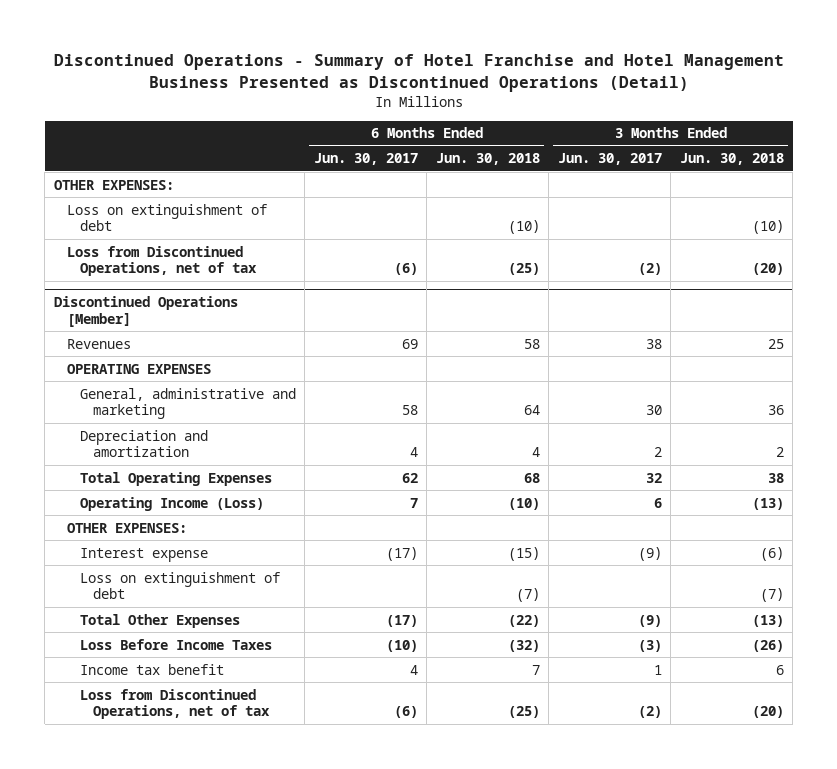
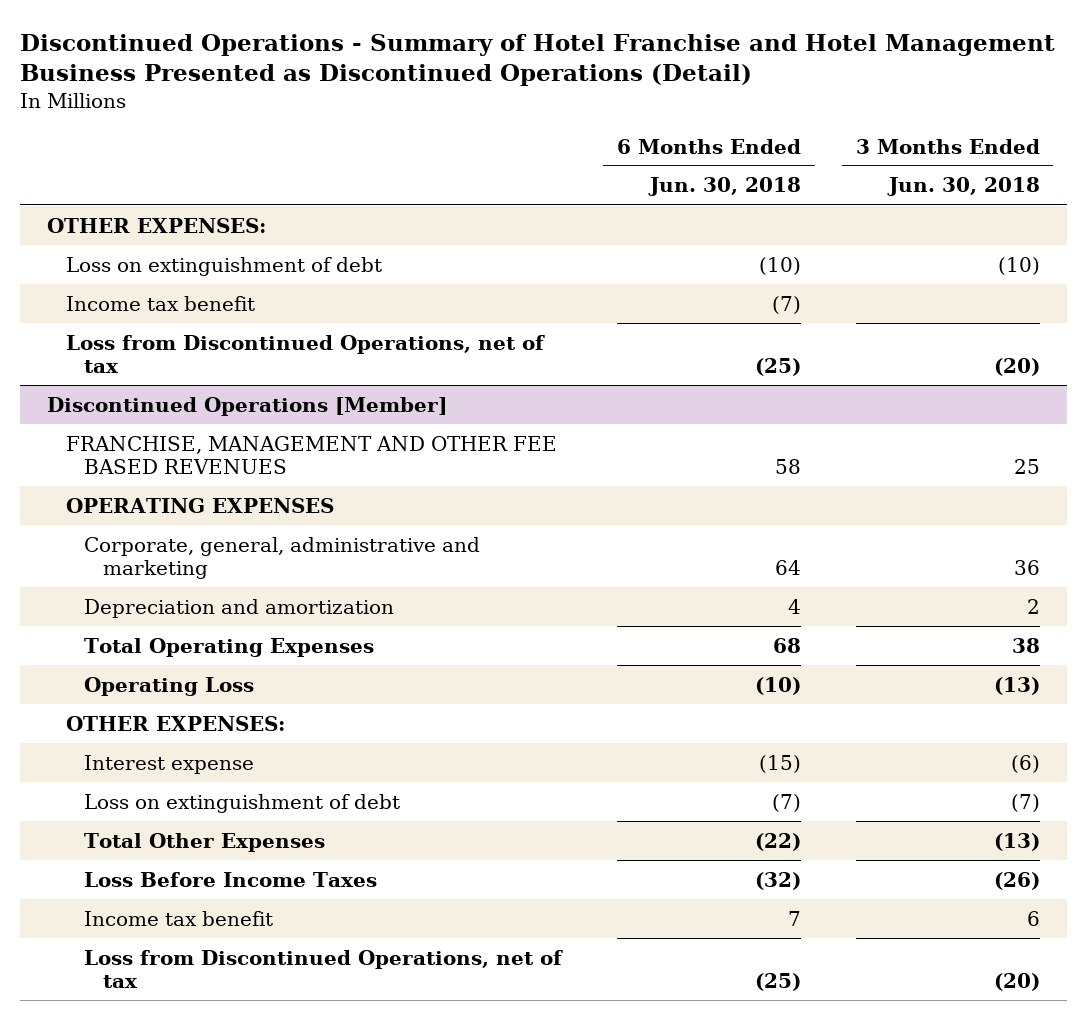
[313,153,418,166] Jun. 30, 2017 -> none
[557,153,662,166] Jun. 30, 2017 -> none
none -> [65,295,255,311] Income tax benefit
[66,338,131,349] Revenues -> [65,435,557,474] FRANCHISE, MANAGEMENT AND OTHER FEE BASED REVENUES
[79,387,296,420] General, administrative and marketing -> [84,536,481,579] Corporate, general, administrative and marketing
[79,496,264,511] Operating Income (Loss) -> [84,676,255,696] Operating Loss

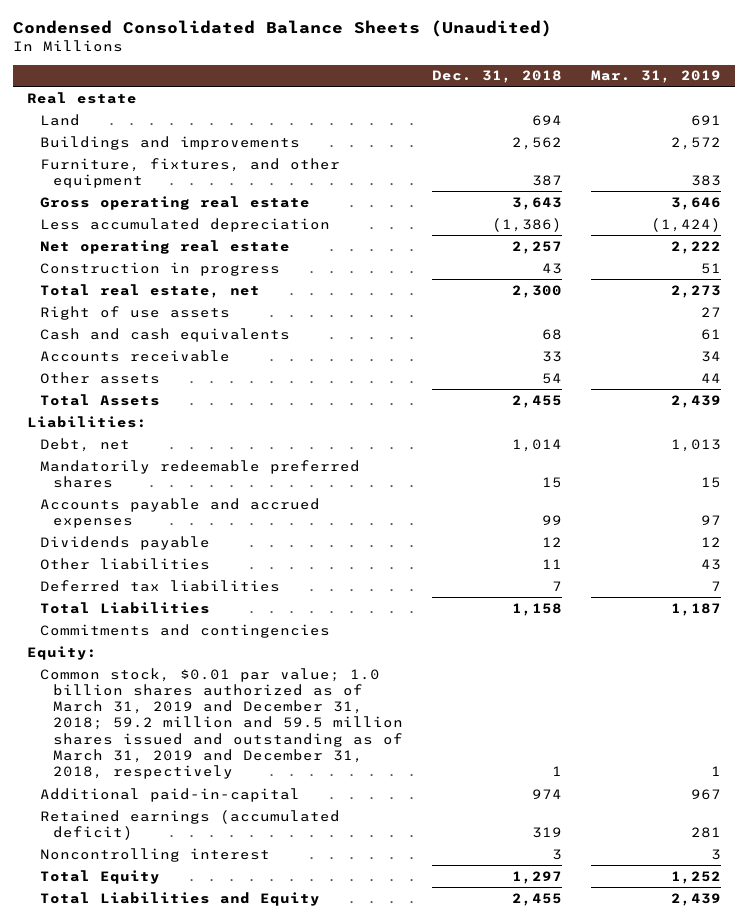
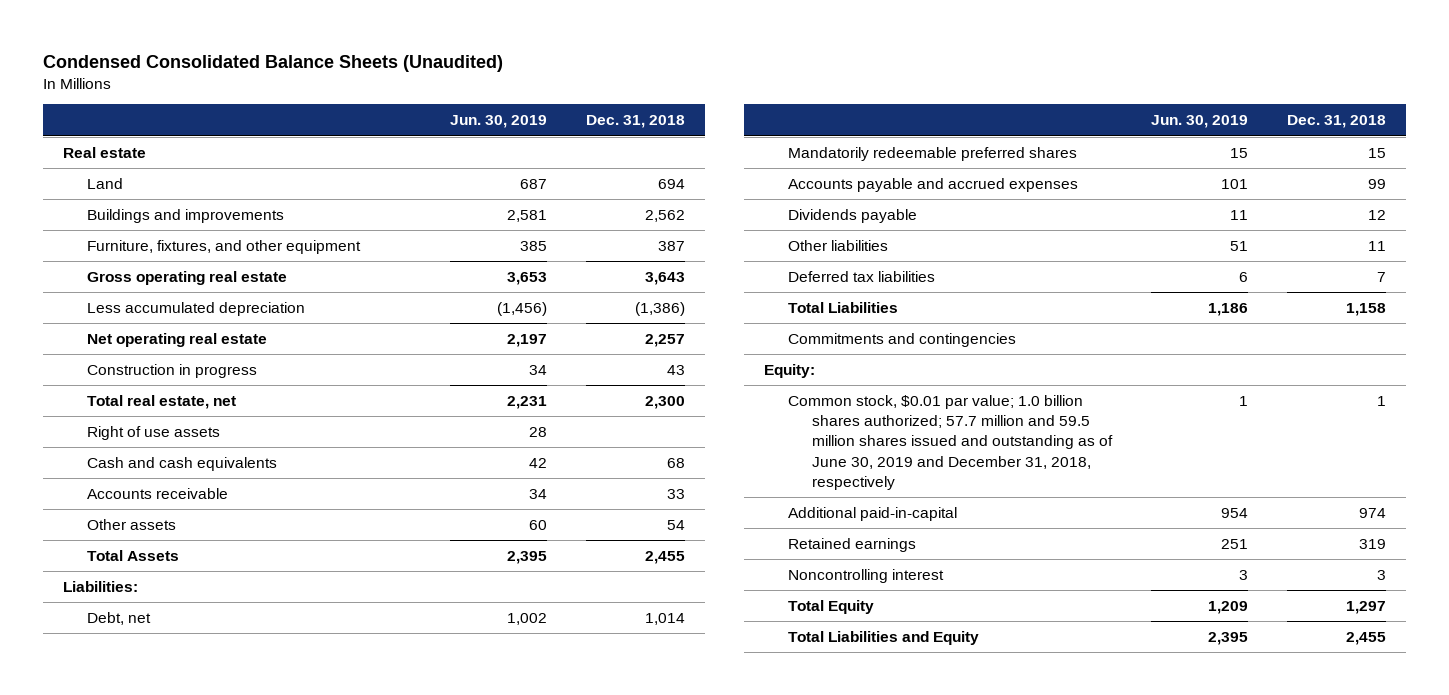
[590,70,721,84] Mar. 31, 2019 -> none
none -> [450,115,548,129] Jun. 30, 2019
[39,667,403,780] Common stock, $0.01 par value; 1.0 billion shares authorized as of March 31, 2019 and December 31, 2018; 59.2 million and 59.5 million shares issued and outstanding as of March 31, 2019 and December 31, 2018, respectively -> [787,395,1113,490] Common stock, $0.01 par value; 1.0 billion shares authorized; 57.7 million and 59.5 million shares issued and outstanding as of June 30, 2019 and December 31, 2018, respectively
[39,809,340,840] Retained earnings (accumulated deficit) -> [787,538,916,553] Retained earnings

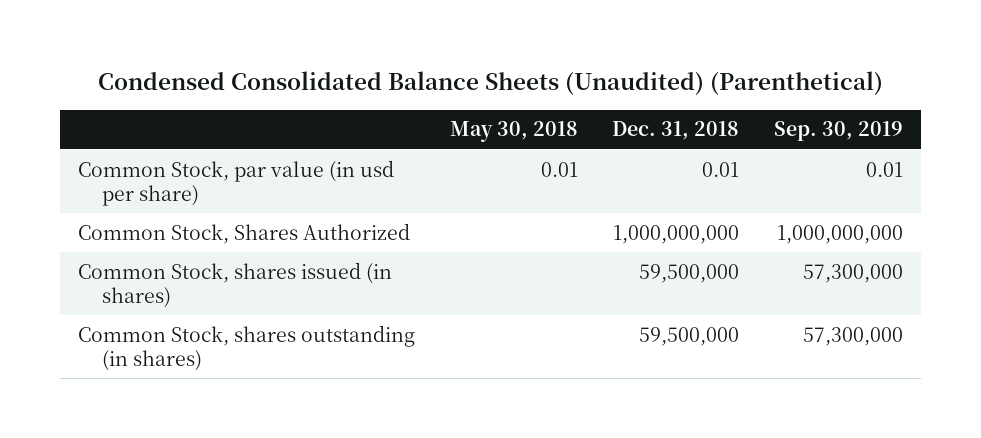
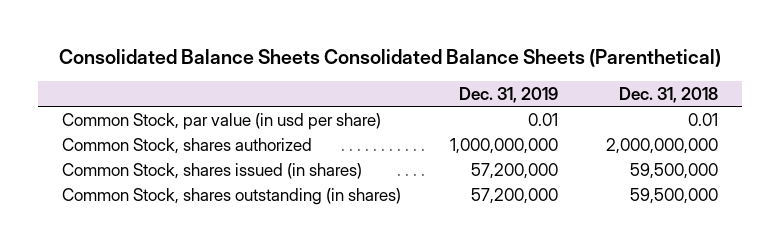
[97,71,883,96] Condensed Consolidated Balance Sheets (Unaudited) (Parenthetical) -> [59,49,722,68] Consolidated Balance Sheets Consolidated Balance Sheets (Parenthetical)
[449,121,578,143] May 30, 2018 -> none
[774,121,904,142] Sep. 30, 2019 -> none
none -> [458,87,558,104] Dec. 31, 2019
[77,222,410,244] Common Stock, Shares Authorized -> [62,137,313,154] Common Stock, shares authorized
[613,224,740,244] 1,000,000,000 -> [606,137,719,154] 2,000,000,000

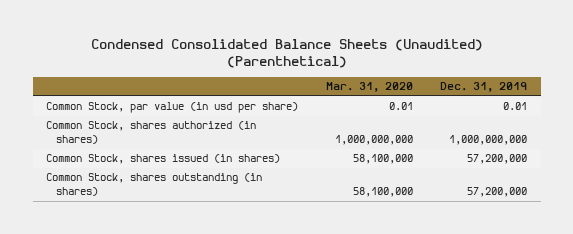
[59,49,722,68] Consolidated Balance Sheets Consolidated Balance Sheets (Parenthetical) -> [90,39,483,69] Condensed Consolidated Balance Sheets (Unaudited) (Parenthetical)
[619,87,719,104] Dec. 31, 2018 -> none
none -> [325,82,413,93] Mar. 31, 2020
[62,137,313,154] Common Stock, shares authorized -> [46,121,257,145] Common Stock, shares authorized (in shares)

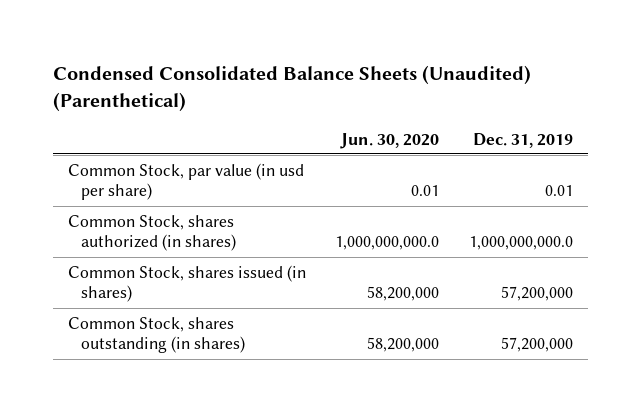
[325,82,413,93] Mar. 31, 2020 -> none
none -> [340,132,440,149] Jun. 30, 2020
[448,135,527,146] 1,000,000,000 -> [469,236,574,251] 1,000,000,000.0

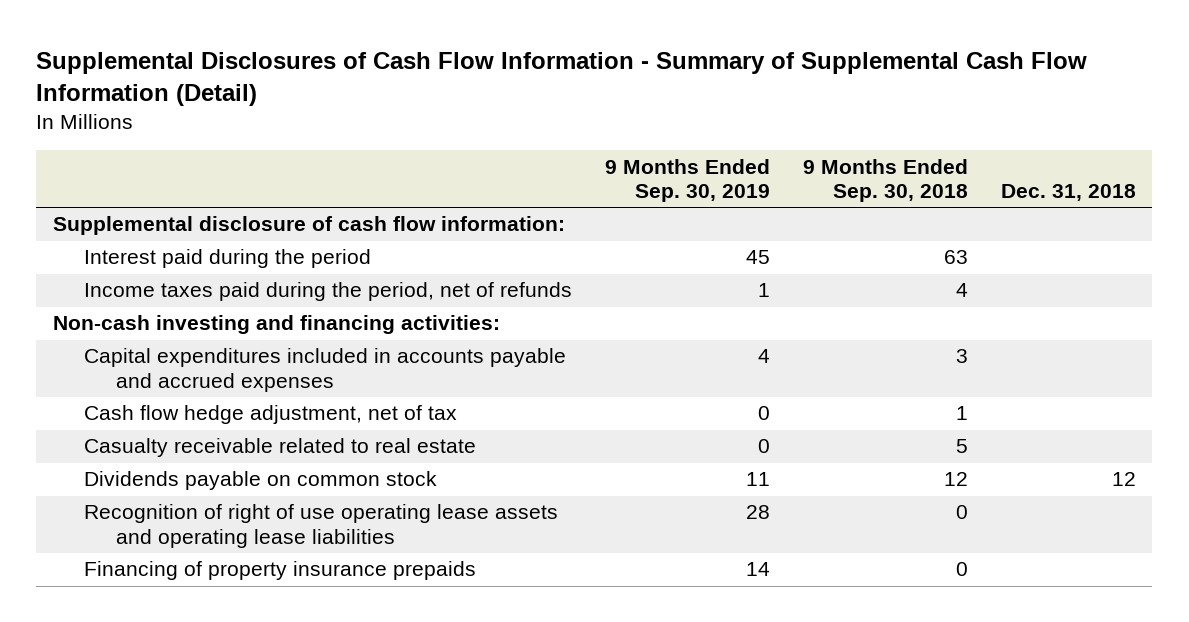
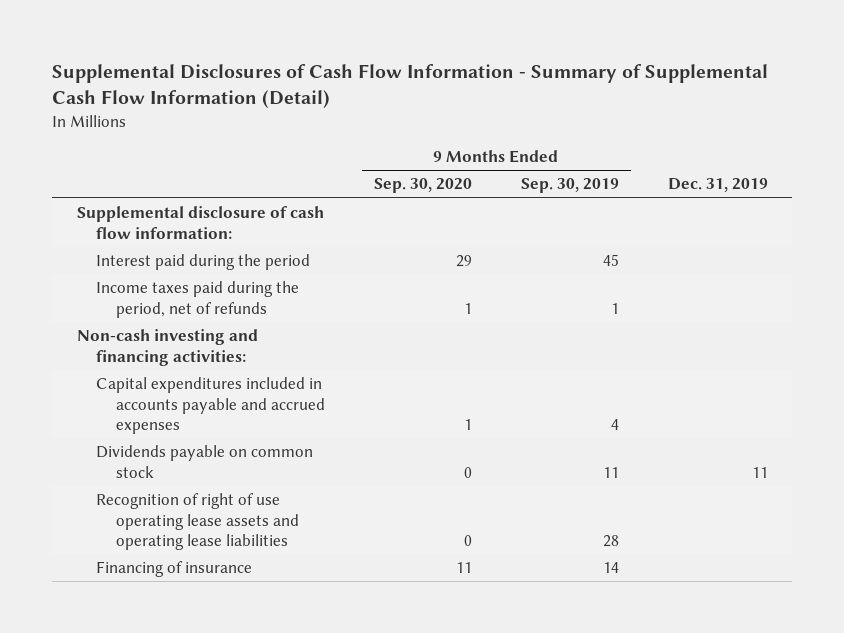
[803,158,969,203] 9 Months Ended Sep. 30, 2018 -> none
[1000,184,1136,202] Dec. 31, 2018 -> none
none -> [373,178,472,194] Sep. 30, 2020
none -> [667,178,768,193] Dec. 31, 2019
[84,405,458,425] Cash flow hedge adjustment, net of tax -> none
[84,438,477,458] Casualty receivable related to real estate -> none
[84,561,477,581] Financing of property insurance prepaids -> [96,560,253,577] Financing of insurance

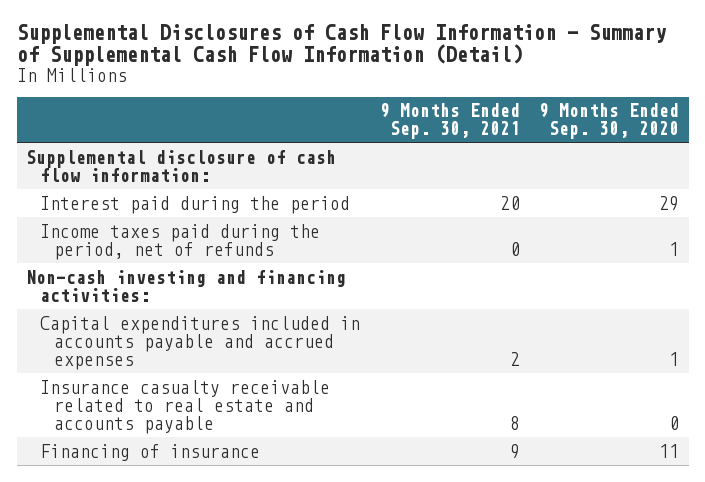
[520,178,619,194] Sep. 30, 2019 -> none
[667,178,768,193] Dec. 31, 2019 -> none
none -> [379,103,520,140] 9 Months Ended Sep. 30, 2021
[96,444,314,478] Dividends payable on common stock -> none
[96,492,300,551] Recognition of right of use operating lease assets and operating lease liabilities -> none
none -> [40,379,331,434] Insurance casualty receivable related to real estate and accounts payable

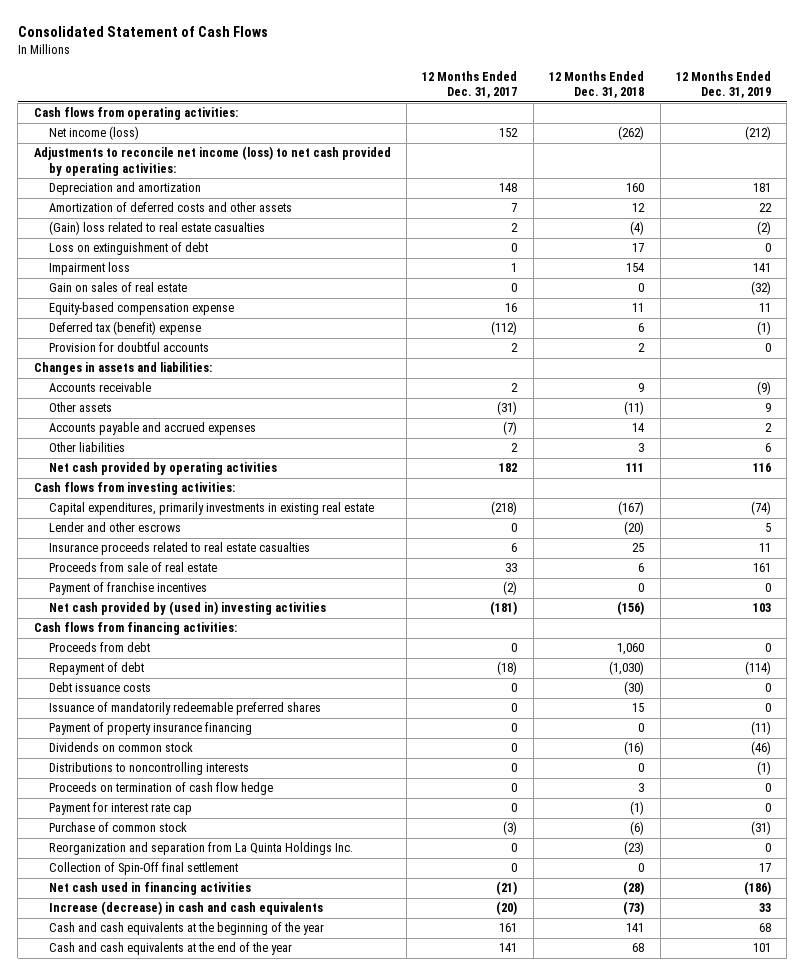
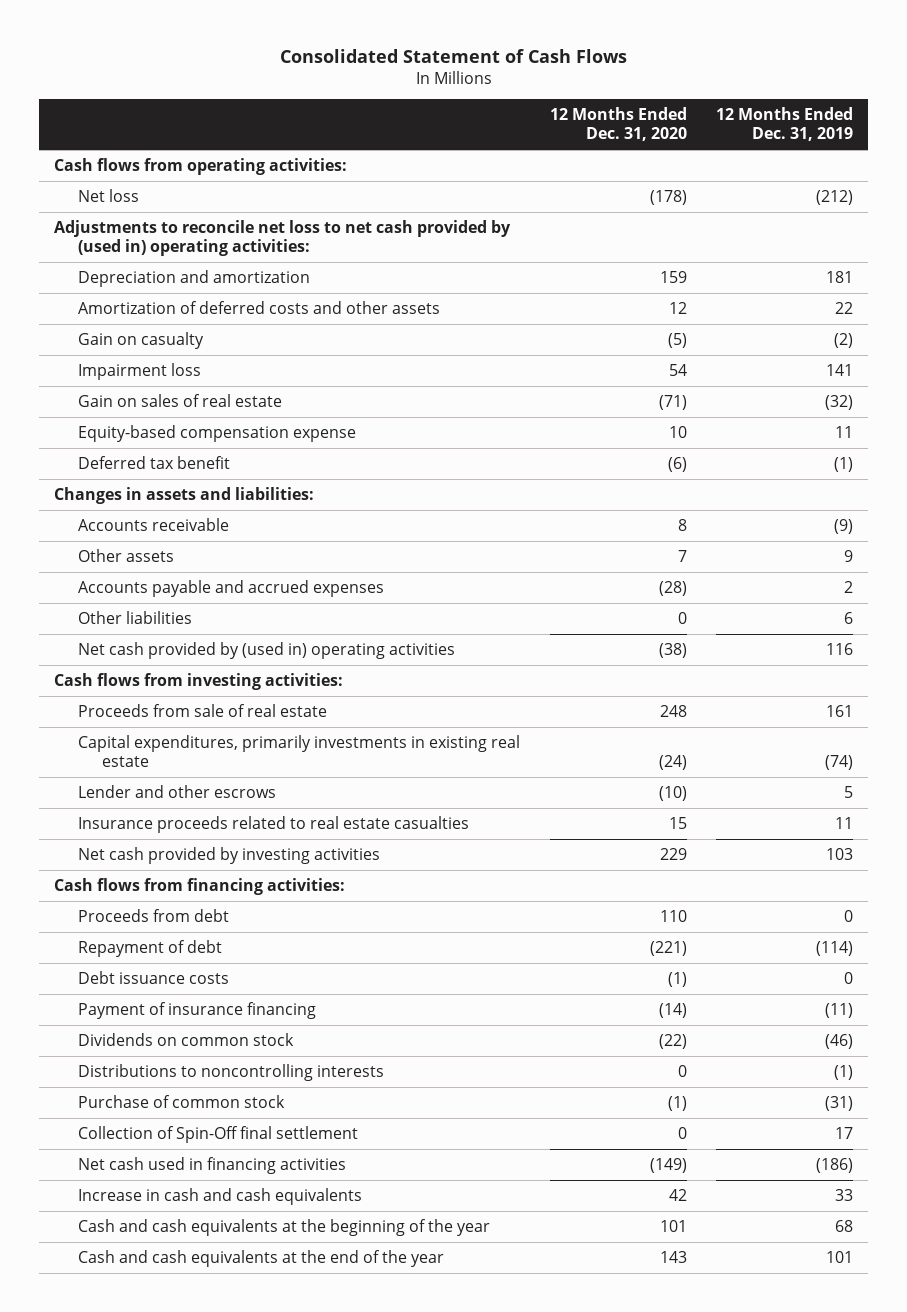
[422,70,518,99] 12 Months Ended Dec. 31, 2017 -> none
[549,70,645,99] 12 Months Ended Dec. 31, 2018 -> none
none -> [549,106,687,142] 12 Months Ended Dec. 31, 2020
[49,126,140,141] Net income (loss) -> [78,188,140,202] Net loss
[33,146,391,176] Adjustments to reconcile net income (loss) to net cash provided by operating activities: -> [53,219,511,257] Adjustments to reconcile net loss to net cash provided by (used in) operating activities:
[49,242,209,256] Loss on extinguishment of debt -> none
[49,221,266,236] (Gain) loss related to real estate casualties -> [78,331,205,349] Gain on casualty
[49,342,210,353] Provision for doubtful accounts -> none
[49,321,202,336] Deferred tax (benefit) expense -> [78,455,231,469] Deferred tax benefit
[49,462,278,476] Net cash provided by operating activities -> [78,641,456,659] Net cash provided by (used in) operating activities
[49,562,218,573] Proceeds from sale of real estate -> [78,703,328,717] Proceeds from sale of real estate
[49,582,208,596] Payment of franchise incentives -> none
[49,601,327,616] Net cash provided by (used in) investing activities -> [78,846,381,864] Net cash provided by investing activities
[49,702,322,716] Issuance of mandatorily redeemable preferred shares -> none
[49,722,253,736] Payment of property insurance financing -> [78,1001,317,1019] Payment of insurance financing
[49,782,274,796] Proceeds on termination of cash flow hedge -> none
[49,802,193,816] Payment for interest rate cap -> none
[49,842,354,856] Reorganization and separation from La Quinta Holdings Inc. -> none
[49,901,324,916] Increase (decrease) in cash and cash equivalents -> [78,1187,363,1205] Increase in cash and cash equivalents

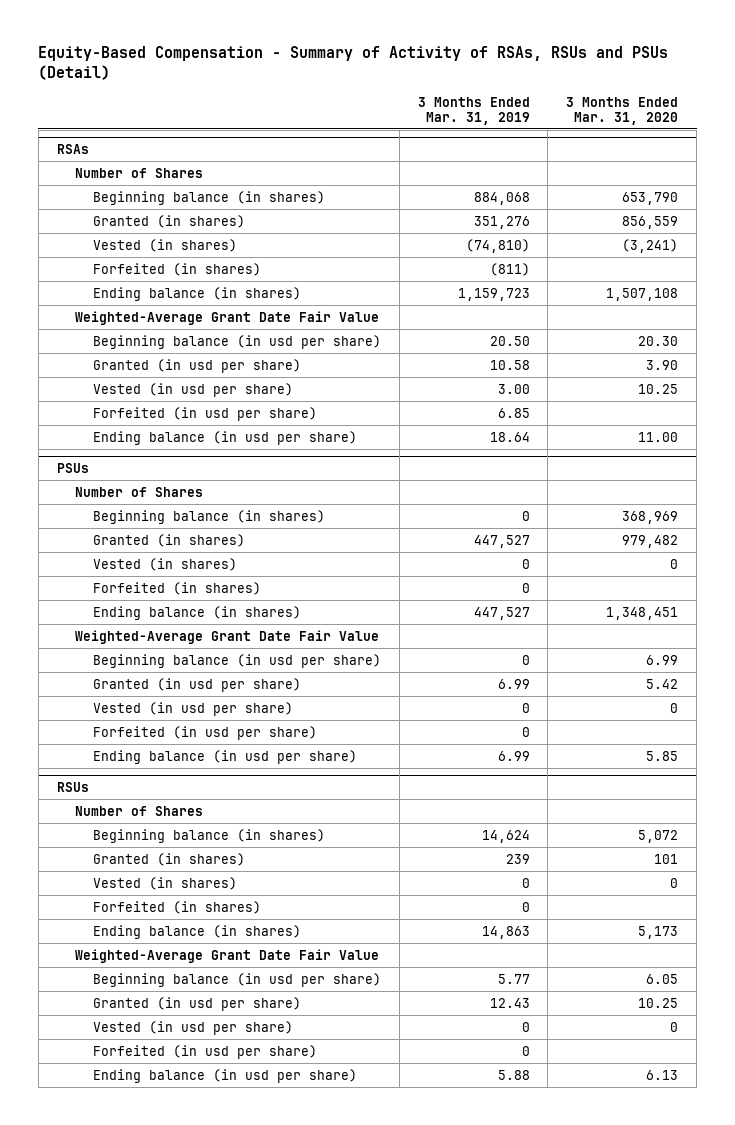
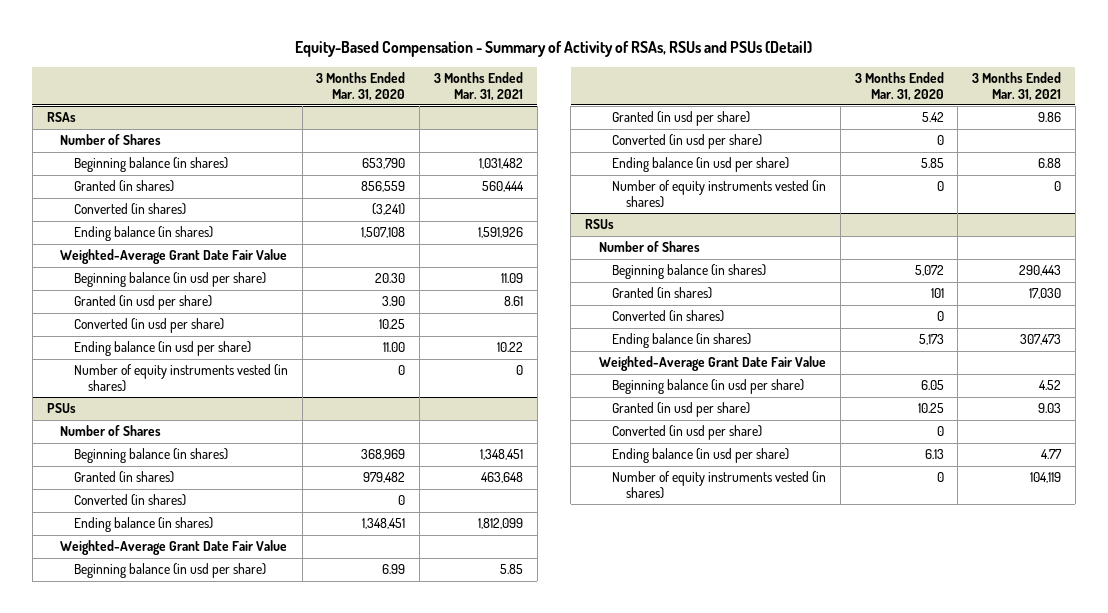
[417,96,530,125] 3 Months Ended Mar. 31, 2019 -> none
none -> [433,71,523,101] 3 Months Ended Mar. 31, 2021
[92,262,261,276] Forfeited (in shares) -> none
[92,238,237,252] Vested (in shares) -> [73,203,186,216] Converted (in shares)
[92,406,317,421] Forfeited (in usd per share) -> none
[92,382,293,397] Vested (in usd per share) -> [73,318,224,334] Converted (in usd per share)
none -> [73,364,288,392] Number of equity instruments vested (in shares)
[92,581,261,595] Forfeited (in shares) -> none
[92,557,237,571] Vested (in shares) -> [73,494,186,507] Converted (in shares)
[92,725,317,740] Forfeited (in usd per share) -> none
[92,701,293,716] Vested (in usd per share) -> [612,134,763,150] Converted (in usd per share)
none -> [612,180,827,208] Number of equity instruments vested (in shares)
[92,900,261,914] Forfeited (in shares) -> none
[92,876,237,890] Vested (in shares) -> [612,310,725,323] Converted (in shares)
[92,1044,317,1059] Forfeited (in usd per share) -> none
[92,1020,293,1035] Vested (in usd per share) -> [612,425,763,441] Converted (in usd per share)
none -> [612,471,827,499] Number of equity instruments vested (in shares)

